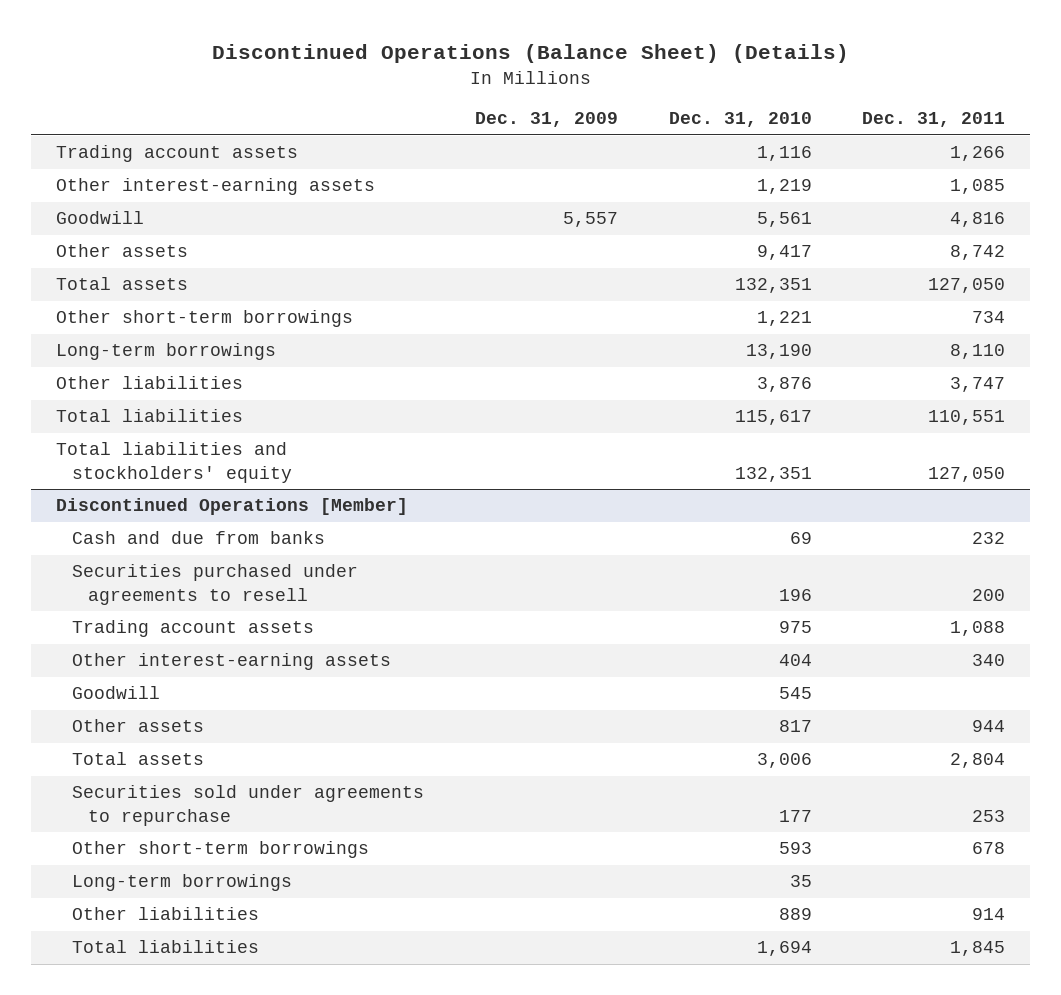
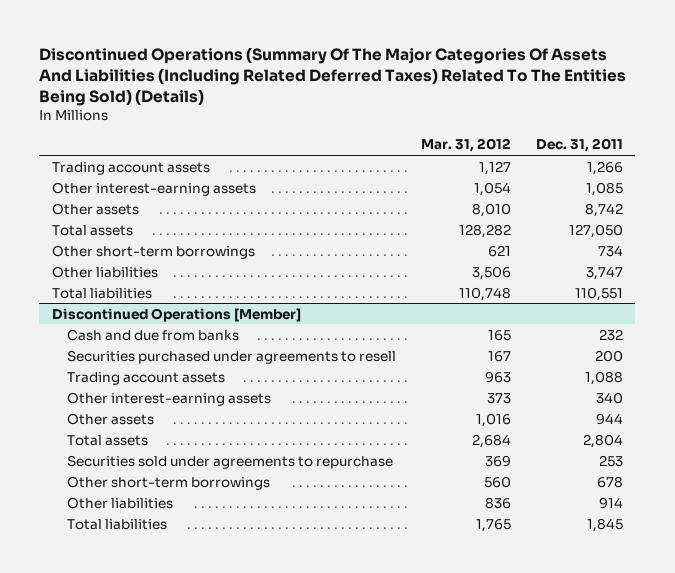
[211,44,849,64] Discontinued Operations (Balance Sheet) (Details) -> [39,47,627,107] Discontinued Operations (Summary Of The Major Categories Of Assets And Liabilities (Including Related Deferred Taxes) Related To The Entities Being Sold) (Details)
[474,112,618,128] Dec. 31, 2009 -> none
[668,112,812,128] Dec. 31, 2010 -> none
none -> [420,138,511,153] Mar. 31, 2012
[56,211,145,225] Goodwill -> none
[56,343,277,361] Long-term borrowings -> none
[56,442,293,483] Total liabilities and stockholders' equity -> none
[72,686,161,700] Goodwill -> none
[72,874,293,892] Long-term borrowings -> none

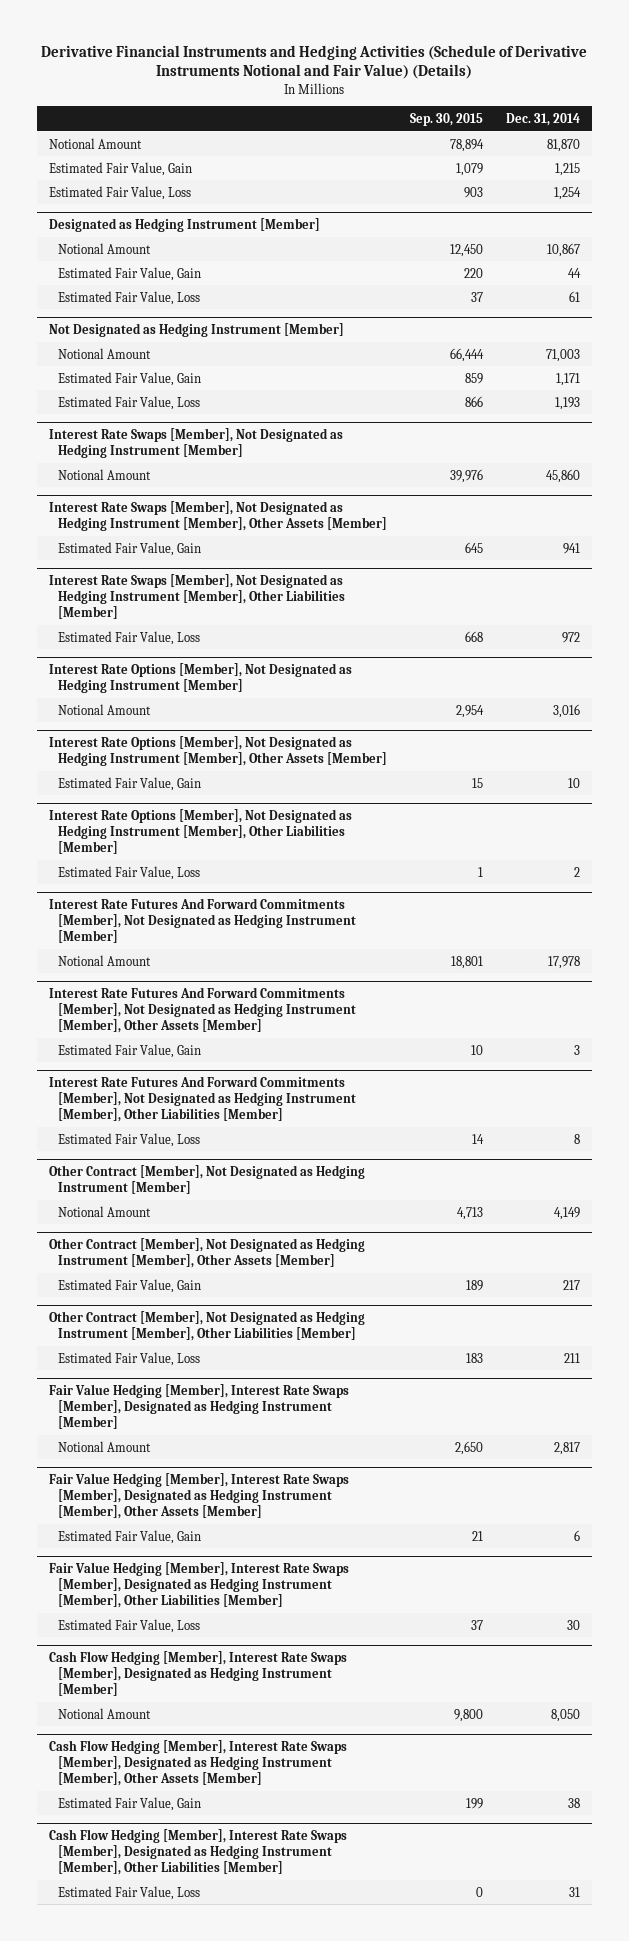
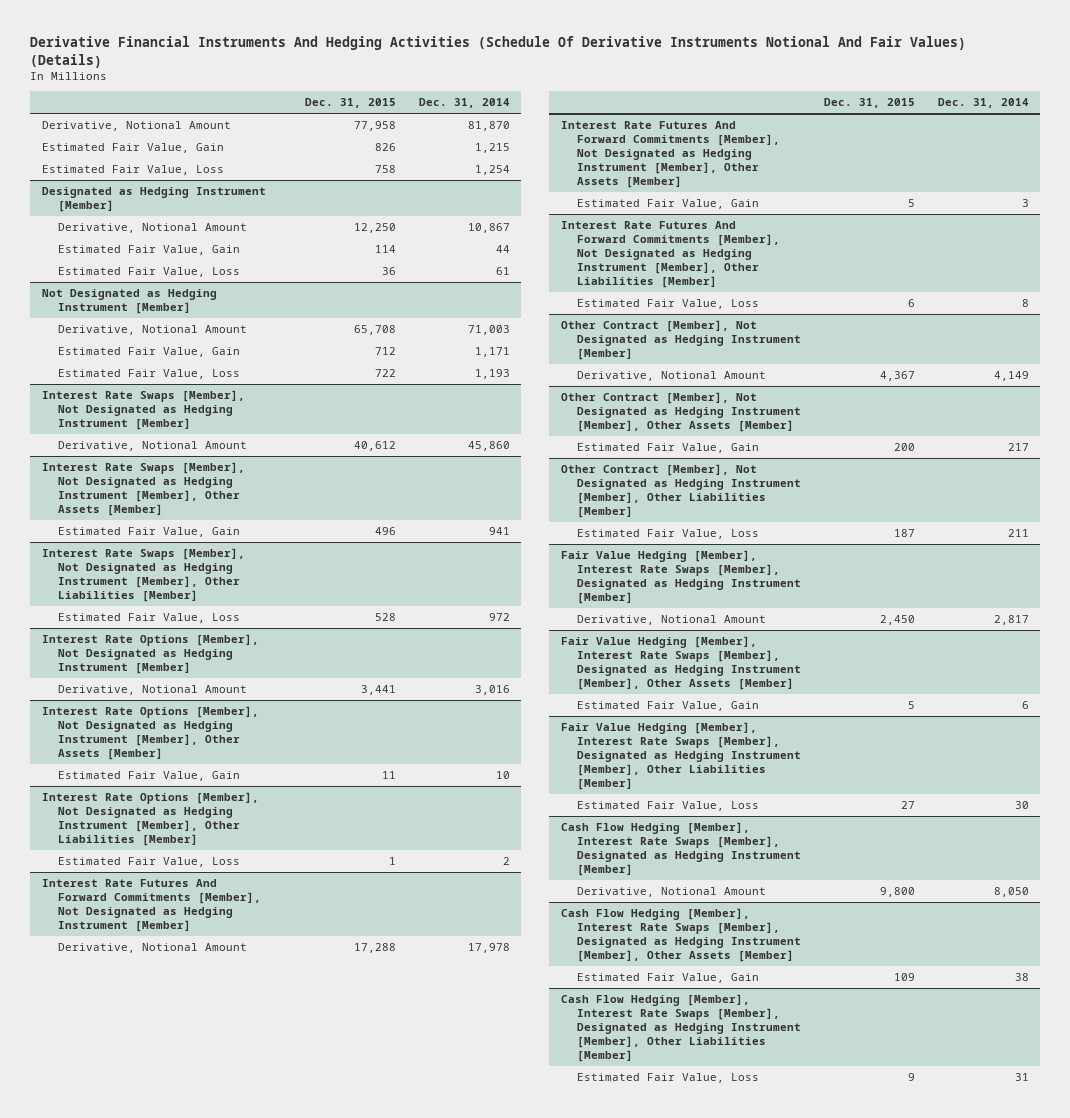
[41,44,588,80] Derivative Financial Instruments and Hedging Activities (Schedule of Derivative Instruments Notional and Fair Value) (Details) -> [30,36,967,68] Derivative Financial Instruments And Hedging Activities (Schedule Of Derivative Instruments Notional And Fair Values) (Details)
[410,112,484,126] Sep. 30, 2015 -> none
none -> [304,98,396,109] Dec. 31, 2015
[48,137,142,149] Notional Amount -> [41,121,231,132] Derivative, Notional Amount
[58,242,152,254] Notional Amount -> [57,223,247,234] Derivative, Notional Amount
[58,347,152,359] Notional Amount -> [57,325,247,336] Derivative, Notional Amount
[58,468,152,480] Notional Amount -> [57,441,247,452] Derivative, Notional Amount
[58,703,152,715] Notional Amount -> [57,685,247,696] Derivative, Notional Amount
[58,954,152,966] Notional Amount -> [57,943,247,954] Derivative, Notional Amount
[58,1205,152,1217] Notional Amount -> [576,371,766,382] Derivative, Notional Amount
[58,1440,152,1452] Notional Amount -> [576,615,766,626] Derivative, Notional Amount
[58,1707,152,1719] Notional Amount -> [576,887,766,898] Derivative, Notional Amount

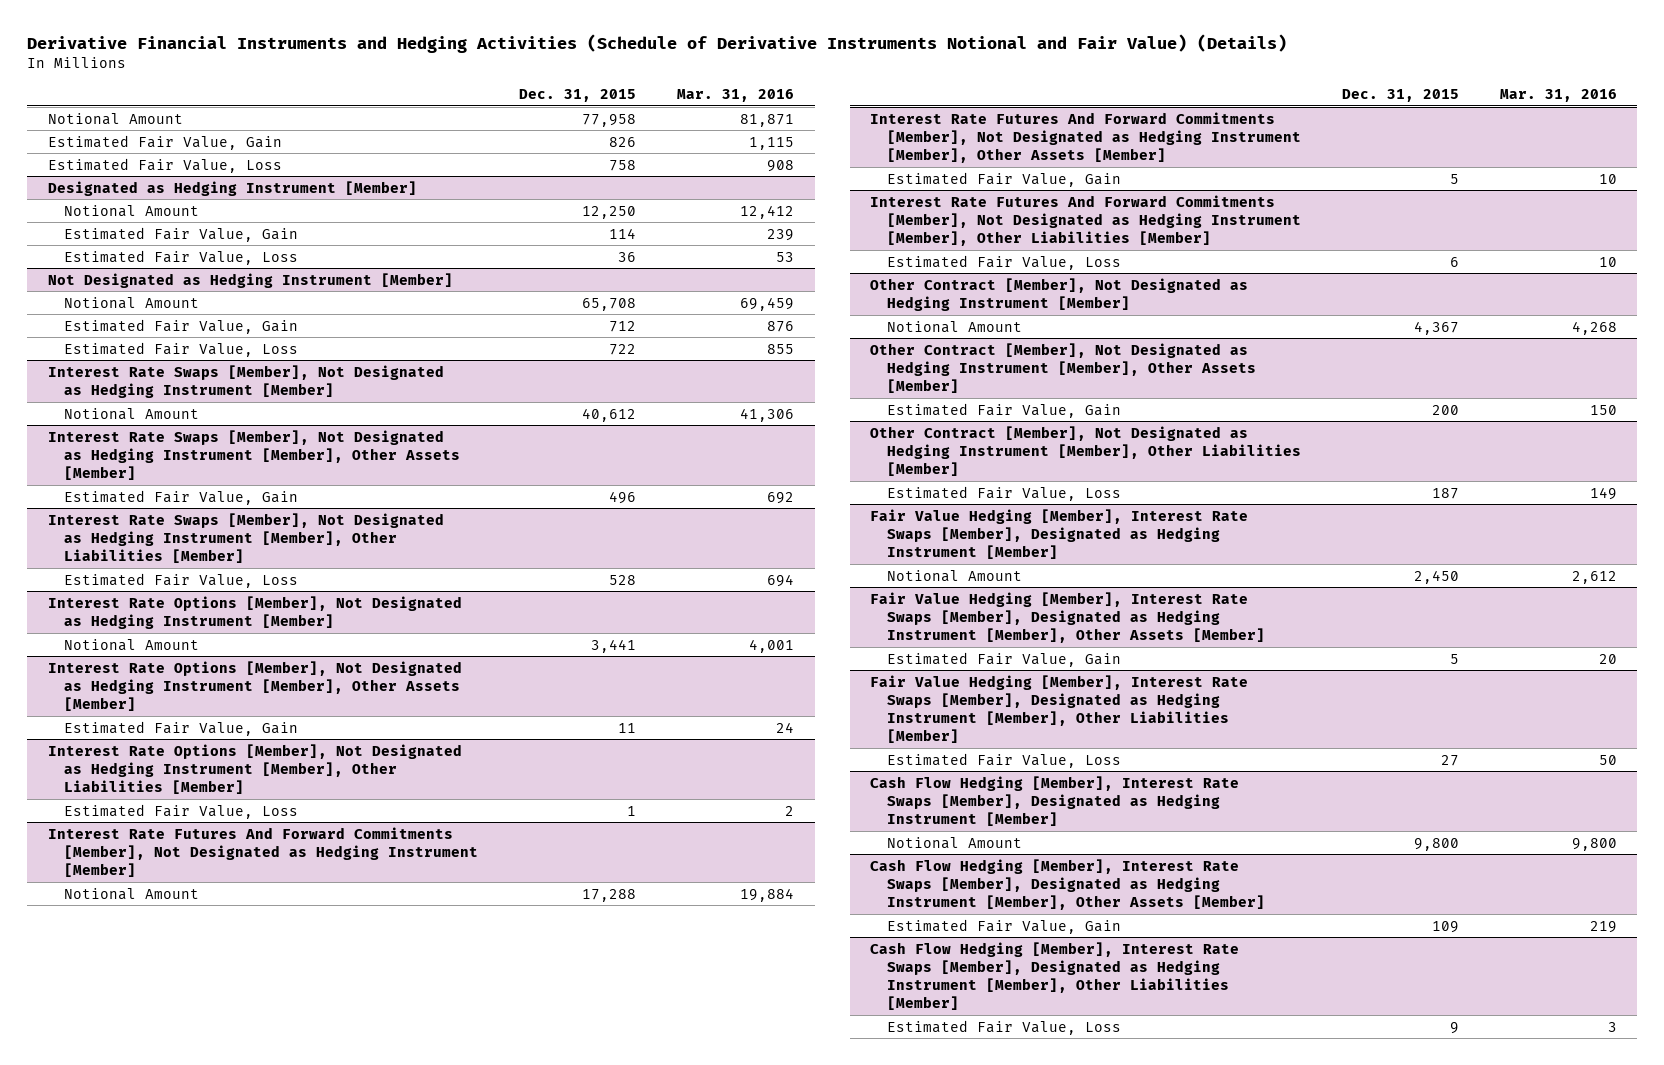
[30,36,967,68] Derivative Financial Instruments And Hedging Activities (Schedule Of Derivative Instruments Notional And Fair Values) (Details) -> [26,33,1287,53] Derivative Financial Instruments and Hedging Activities (Schedule of Derivative Instruments Notional and Fair Value) (Details)
[418,98,510,109] Dec. 31, 2014 -> none
none -> [676,88,794,102] Mar. 31, 2016
[41,121,231,132] Derivative, Notional Amount -> [47,112,183,125] Notional Amount
[57,223,247,234] Derivative, Notional Amount -> [63,204,199,217] Notional Amount
[57,325,247,336] Derivative, Notional Amount -> [63,296,199,309] Notional Amount
[57,441,247,452] Derivative, Notional Amount -> [63,407,199,420] Notional Amount
[57,685,247,696] Derivative, Notional Amount -> [63,638,199,651] Notional Amount
[57,943,247,954] Derivative, Notional Amount -> [63,887,199,900] Notional Amount
[576,371,766,382] Derivative, Notional Amount -> [886,320,1022,333] Notional Amount
[576,615,766,626] Derivative, Notional Amount -> [886,569,1022,582] Notional Amount
[576,887,766,898] Derivative, Notional Amount -> [886,836,1022,849] Notional Amount

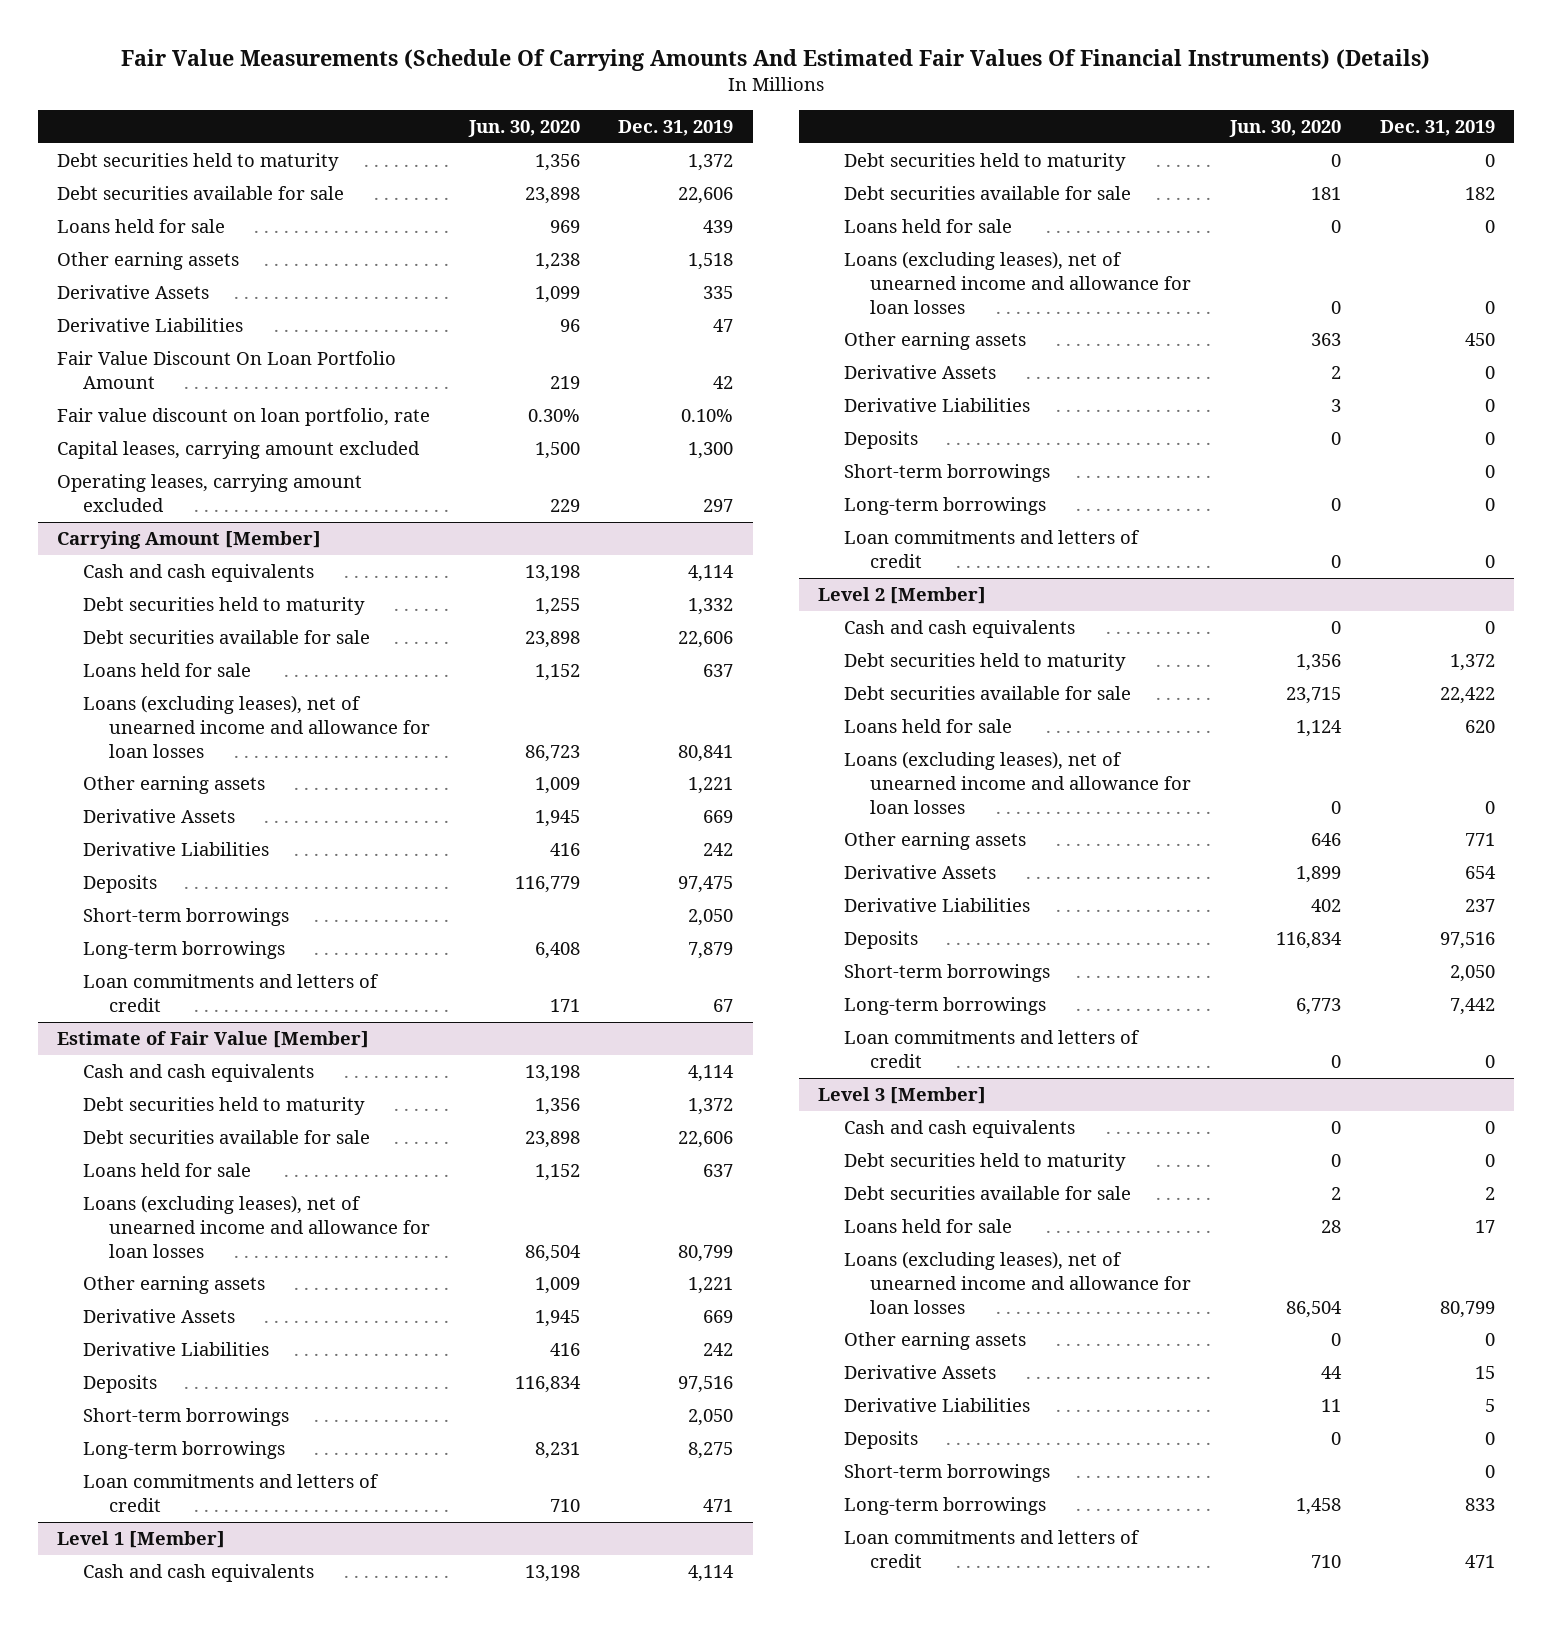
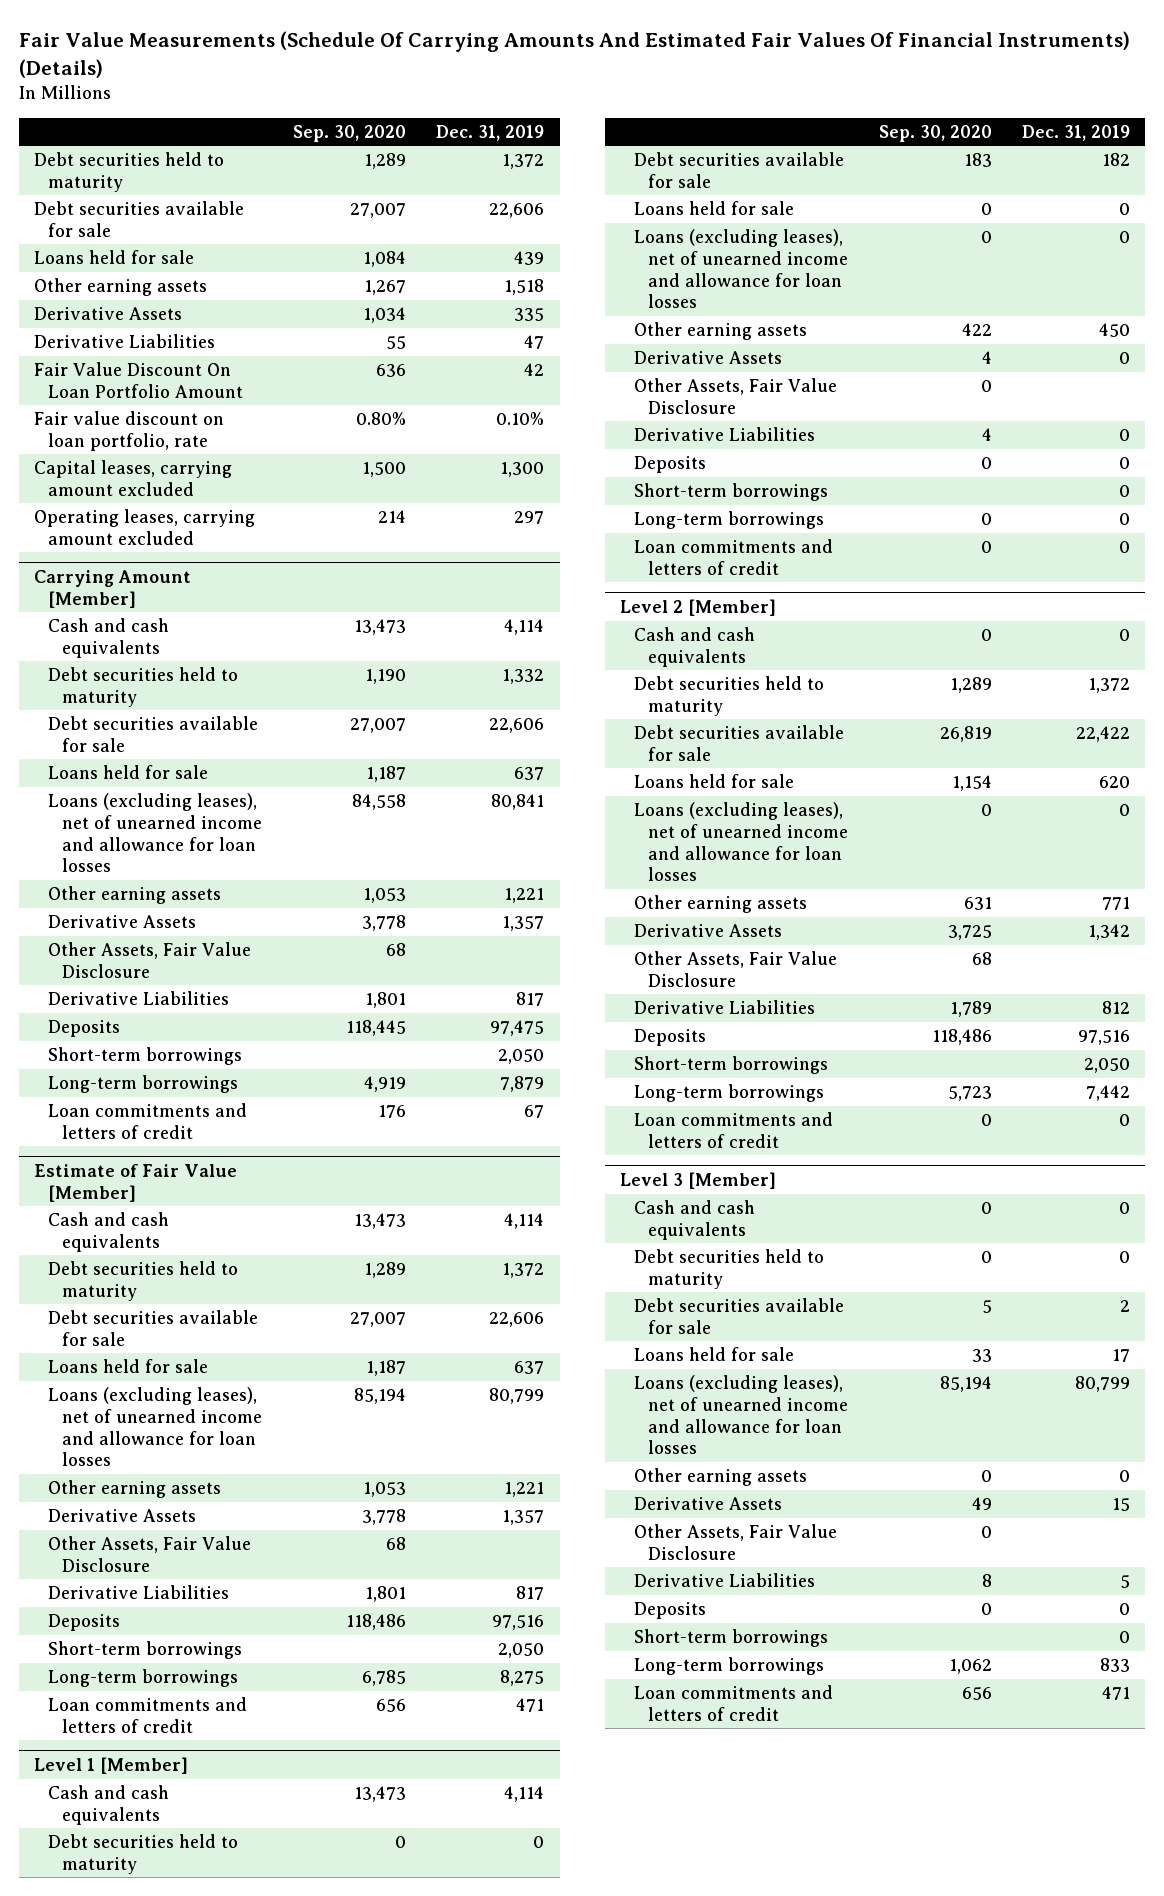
[467,120,580,138] Jun. 30, 2020 -> none
none -> [292,124,406,142] Sep. 30, 2020
[703,809,734,823] 669 -> [502,916,545,932] 1,357
none -> [48,942,252,978] Other Assets, Fair Value Disclosure
[703,842,734,856] 242 -> [516,992,545,1007] 817
[703,1309,734,1323] 669 -> [502,1510,545,1526] 1,357
none -> [48,1536,252,1572] Other Assets, Fair Value Disclosure
[703,1342,734,1356] 242 -> [516,1586,545,1601] 817
none -> [633,378,837,414] Other Assets, Fair Value Disclosure
[1464,865,1496,879] 654 -> [1088,924,1131,941] 1,342
none -> [633,951,837,987] Other Assets, Fair Value Disclosure
[1464,898,1495,912] 237 -> [1102,1001,1131,1015] 812
none -> [633,1524,837,1560] Other Assets, Fair Value Disclosure

